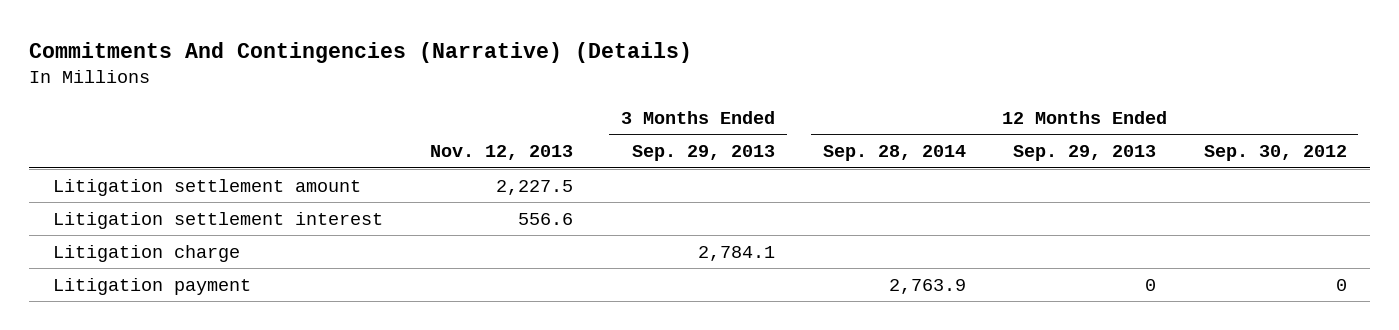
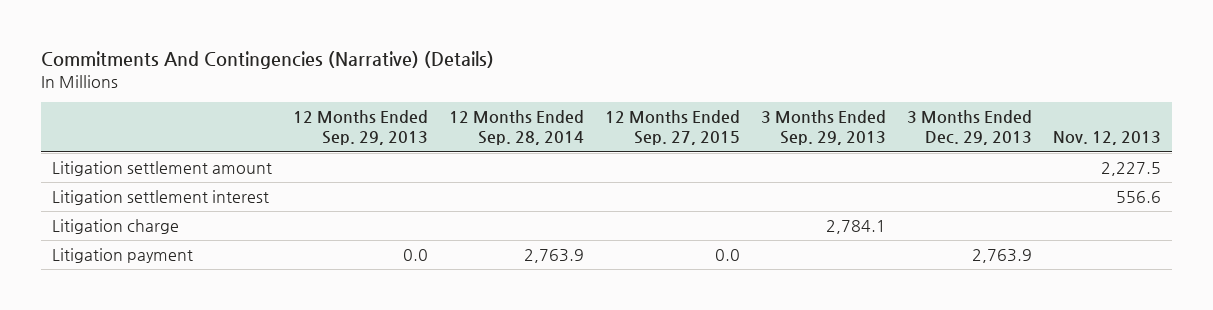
[1203,145,1347,162] Sep. 30, 2012 -> none
none -> [604,110,740,146] 12 Months Ended Sep. 27, 2015
none -> [907,110,1033,146] 3 Months Ended Dec. 29, 2013
[1145,278,1157,291] 0 -> [402,249,428,262] 0.0

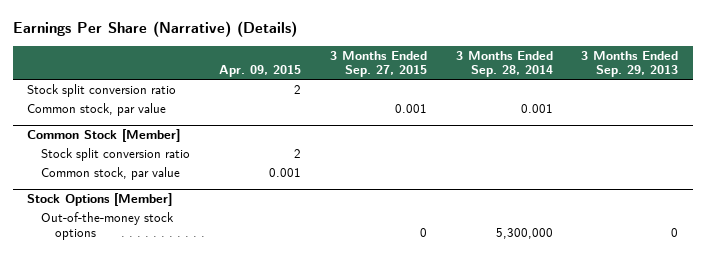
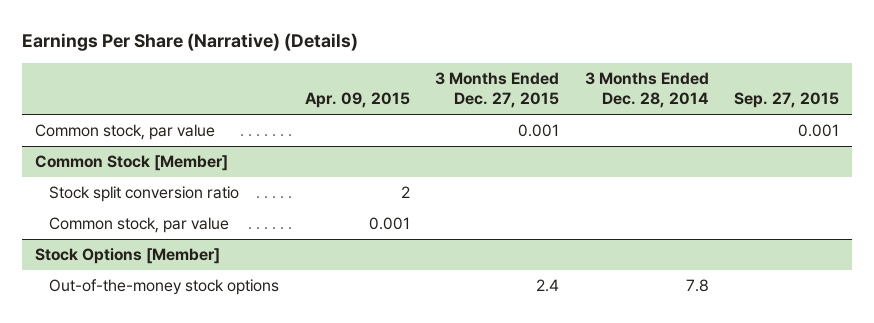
[329,50,427,78] 3 Months Ended Sep. 27, 2015 -> none
[455,50,553,78] 3 Months Ended Sep. 28, 2014 -> none
[581,50,679,78] 3 Months Ended Sep. 29, 2013 -> none
none -> [435,72,560,109] 3 Months Ended Dec. 27, 2015
none -> [584,72,709,109] 3 Months Ended Dec. 28, 2014
none -> [734,92,840,109] Sep. 27, 2015
[27,83,177,97] Stock split conversion ratio -> none

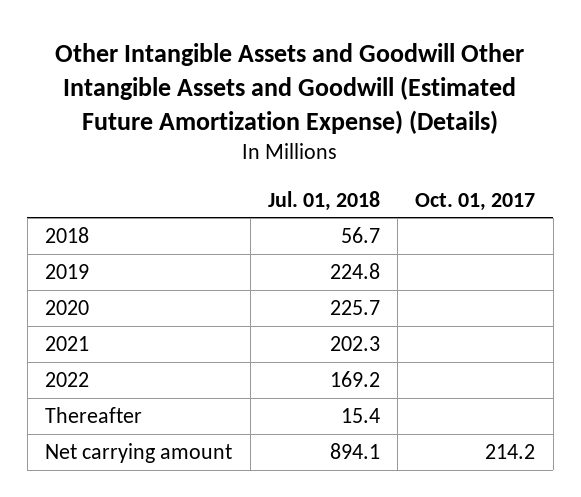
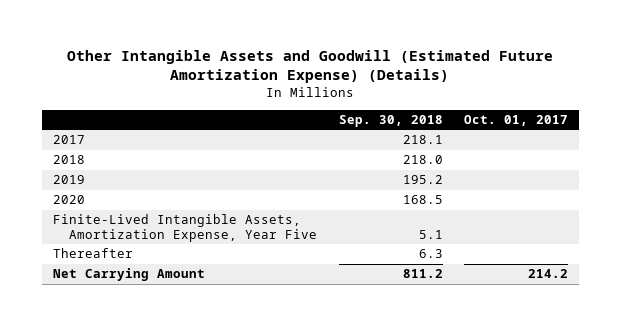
[55,42,525,134] Other Intangible Assets and Goodwill Other Intangible Assets and Goodwill (Estimated Future Amortization Expense) (Details) -> [67,50,554,84] Other Intangible Assets and Goodwill (Estimated Future Amortization Expense) (Details)
[267,190,380,211] Jul. 01, 2018 -> none
none -> [338,114,443,127] Sep. 30, 2018
none -> [52,135,85,145] 2017
[45,336,90,352] 2021 -> none
[45,372,90,388] 2022 -> [52,214,318,242] Finite-Lived Intangible Assets, Amortization Expense, Year Five
[45,443,233,464] Net carrying amount -> [52,268,205,282] Net Carrying Amount

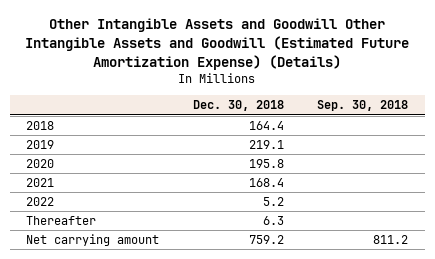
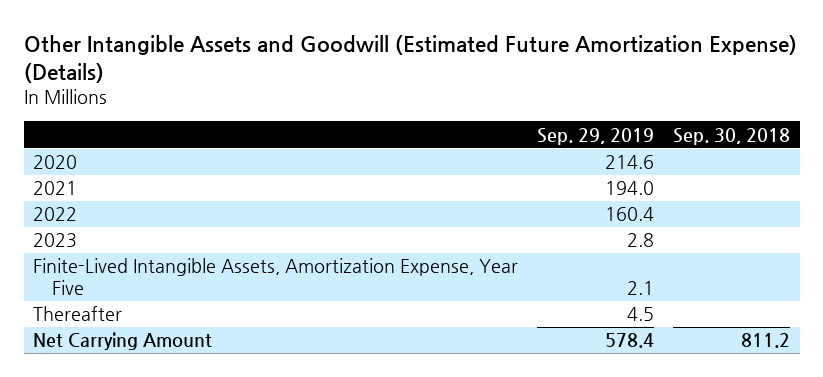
[25,17,410,70] Other Intangible Assets and Goodwill Other Intangible Assets and Goodwill (Estimated Future Amortization Expense) (Details) -> [23,35,797,84] Other Intangible Assets and Goodwill (Estimated Future Amortization Expense) (Details)
[192,100,284,112] Dec. 30, 2018 -> none
none -> [537,127,655,145] Sep. 29, 2019
[26,121,55,131] 2018 -> none
[26,140,55,150] 2019 -> none
none -> [33,233,78,249] 2023
none -> [33,258,519,296] Finite-Lived Intangible Assets, Amortization Expense, Year Five
[26,234,160,247] Net carrying amount -> [33,332,213,351] Net Carrying Amount

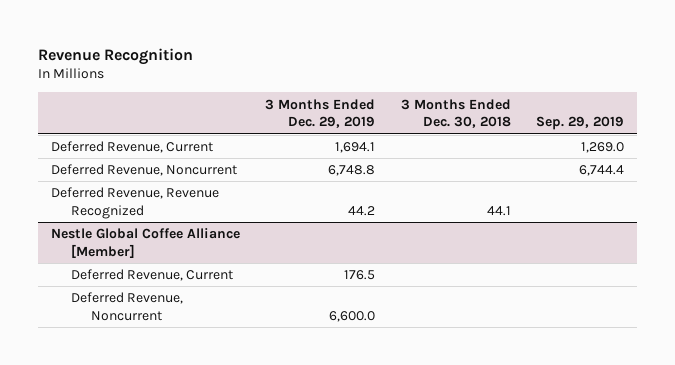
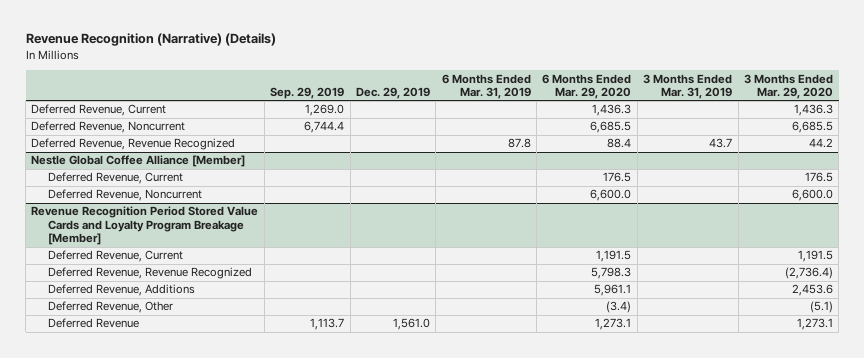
[37,47,193,65] Revenue Recognition -> [25,33,276,47] Revenue Recognition (Narrative) (Details)
[265,98,376,129] 3 Months Ended Dec. 29, 2019 -> none
[400,98,511,129] 3 Months Ended Dec. 30, 2018 -> none
none -> [355,87,430,100] Dec. 29, 2019
none -> [441,73,531,100] 6 Months Ended Mar. 31, 2019
none -> [542,73,632,100] 6 Months Ended Mar. 29, 2020
none -> [643,73,733,100] 3 Months Ended Mar. 31, 2019
none -> [743,73,833,100] 3 Months Ended Mar. 29, 2020
none -> [31,206,259,246] Revenue Recognition Period Stored Value Cards and Loyalty Program Breakage [Member]
none -> [47,250,183,263] Deferred Revenue, Current
none -> [47,267,252,280] Deferred Revenue, Revenue Recognized
none -> [47,284,195,297] Deferred Revenue, Additions
none -> [47,301,173,314] Deferred Revenue, Other
none -> [47,318,139,329] Deferred Revenue

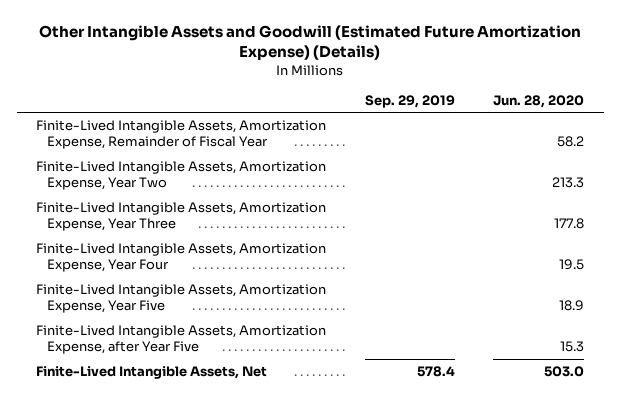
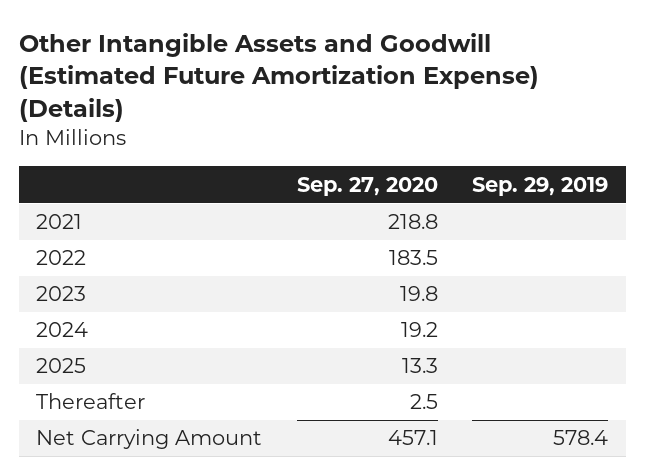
[493,94,585,108] Jun. 28, 2020 -> none
none -> [296,176,438,196] Sep. 27, 2020
[36,119,327,150] Finite-Lived Intangible Assets, Amortization Expense, Remainder of Fiscal Year -> none
none -> [36,214,83,230] 2021
[36,160,327,191] Finite-Lived Intangible Assets, Amortization Expense, Year Two -> [36,250,87,266] 2022
[36,201,327,232] Finite-Lived Intangible Assets, Amortization Expense, Year Three -> [36,286,87,302] 2023
[36,242,327,273] Finite-Lived Intangible Assets, Amortization Expense, Year Four -> [36,322,89,338] 2024
[36,283,327,314] Finite-Lived Intangible Assets, Amortization Expense, Year Five -> [36,358,87,374] 2025
[36,324,327,355] Finite-Lived Intangible Assets, Amortization Expense, after Year Five -> [36,393,146,410] Thereafter
[36,365,268,379] Finite-Lived Intangible Assets, Net -> [36,429,263,450] Net Carrying Amount

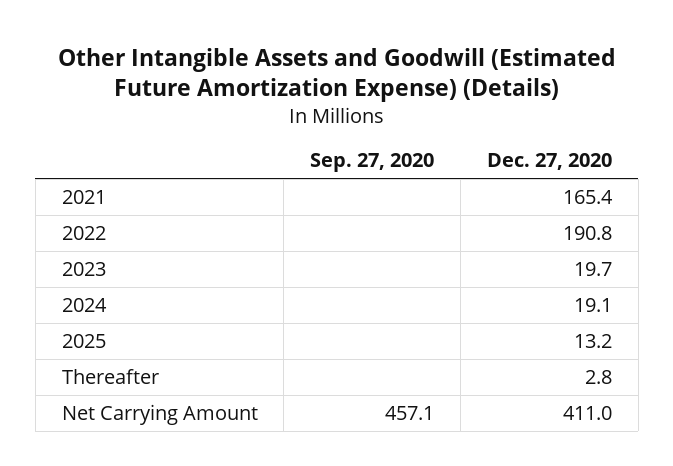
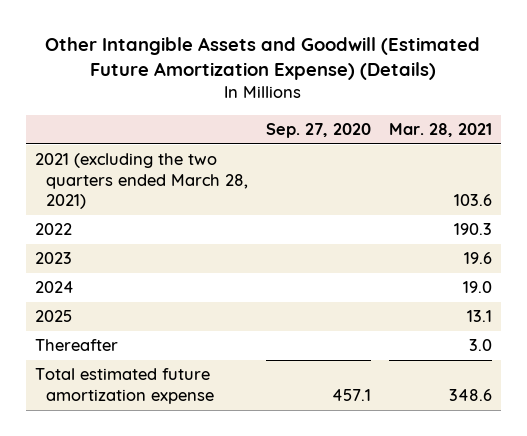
[486,153,612,171] Dec. 27, 2020 -> none
none -> [389,123,493,138] Mar. 28, 2021
[61,189,106,204] 2021 -> [34,153,249,209] 2021 (excluding the two quarters ended March 28, 2021)
[61,403,258,425] Net Carrying Amount -> [34,368,215,404] Total estimated future amortization expense

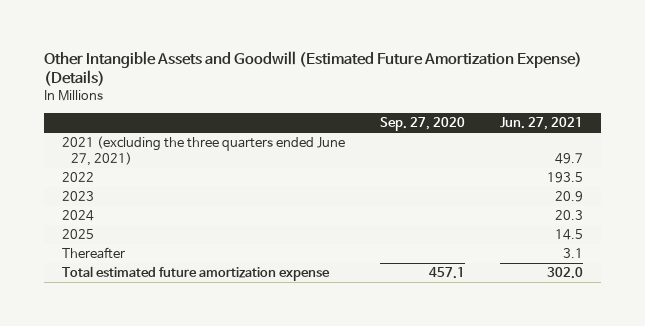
[389,123,493,138] Mar. 28, 2021 -> none
none -> [500,117,584,131] Jun. 27, 2021
[34,153,249,209] 2021 (excluding the two quarters ended March 28, 2021) -> [61,136,345,167] 2021 (excluding the three quarters ended June 27, 2021)

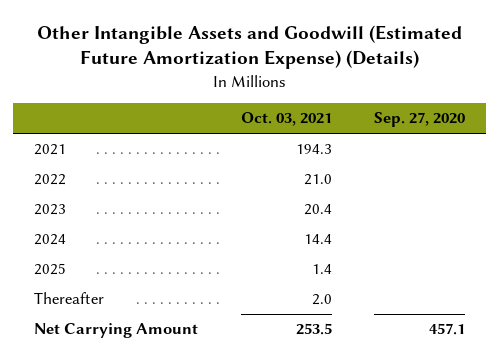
[500,117,584,131] Jun. 27, 2021 -> none
none -> [240,112,332,127] Oct. 03, 2021
[61,136,345,167] 2021 (excluding the three quarters ended June 27, 2021) -> none
none -> [34,144,67,156] 2021
[61,266,330,282] Total estimated future amortization expense -> [34,323,199,339] Net Carrying Amount

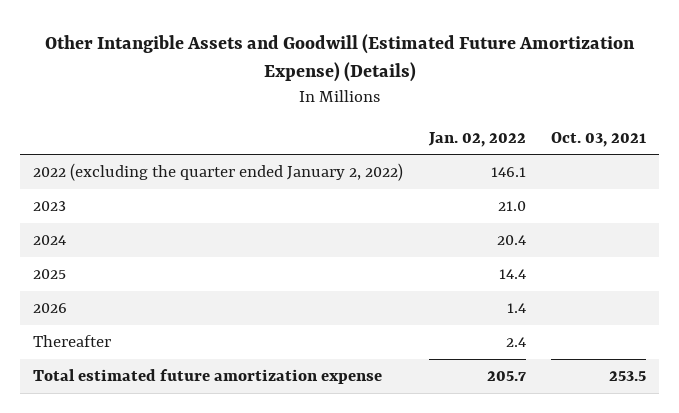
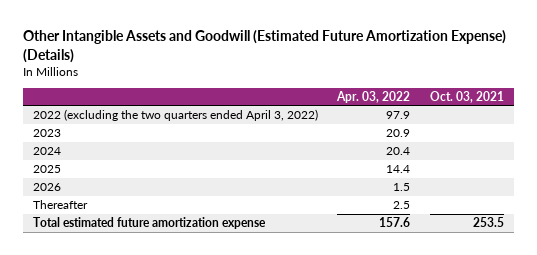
[427,131,526,147] Jan. 02, 2022 -> none
none -> [336,90,411,103] Apr. 03, 2022
[32,163,403,182] 2022 (excluding the quarter ended January 2, 2022) -> [32,109,318,122] 2022 (excluding the two quarters ended April 3, 2022)

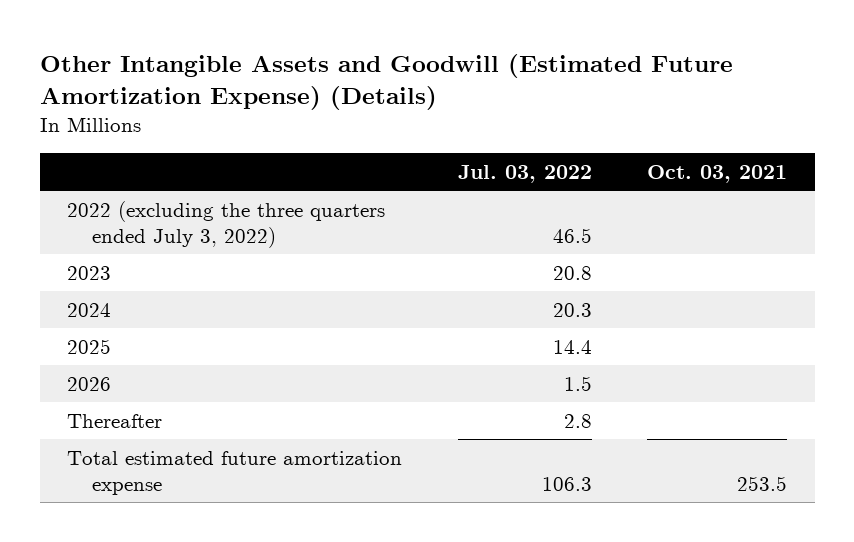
[336,90,411,103] Apr. 03, 2022 -> none
none -> [457,164,592,183] Jul. 03, 2022
[32,109,318,122] 2022 (excluding the two quarters ended April 3, 2022) -> [67,200,386,248] 2022 (excluding the three quarters ended July 3, 2022)

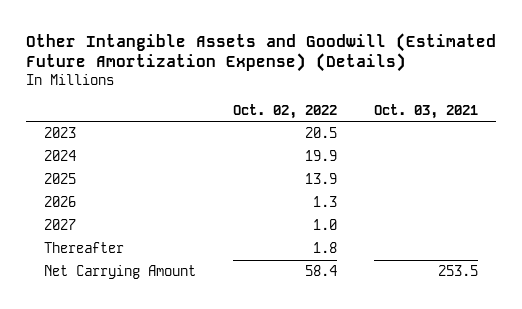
[457,164,592,183] Jul. 03, 2022 -> none
none -> [232,103,337,119] Oct. 02, 2022
[67,200,386,248] 2022 (excluding the three quarters ended July 3, 2022) -> none
none -> [44,219,77,231] 2027
[67,450,403,495] Total estimated future amortization expense -> [44,265,197,280] Net Carrying Amount

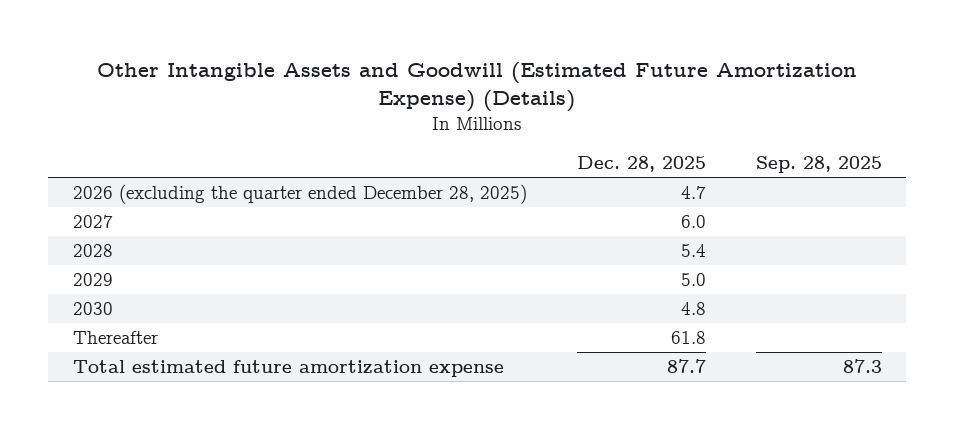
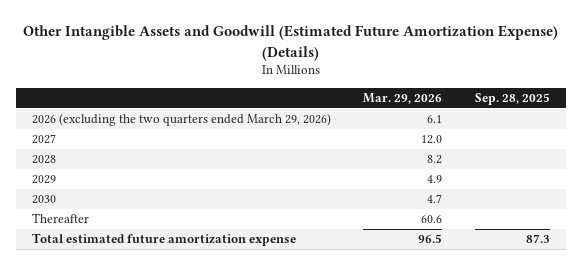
[576,156,706,173] Dec. 28, 2025 -> none
none -> [363,93,443,105] Mar. 29, 2026
[72,183,527,204] 2026 (excluding the quarter ended December 28, 2025) -> [32,113,332,127] 2026 (excluding the two quarters ended March 29, 2026)

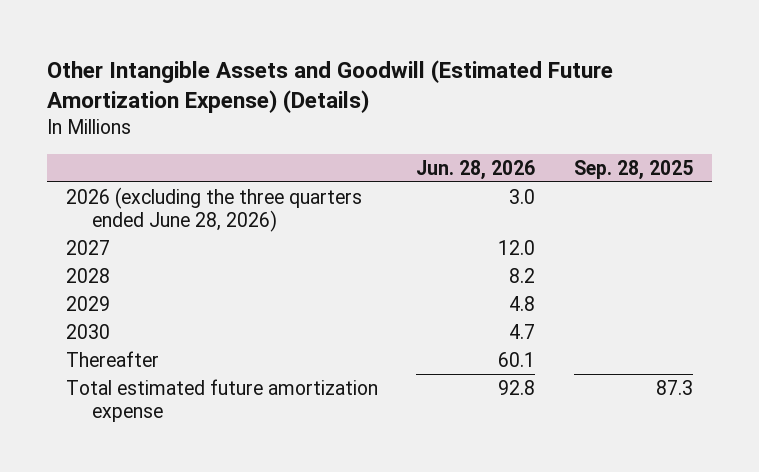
[363,93,443,105] Mar. 29, 2026 -> none
none -> [416,159,536,180] Jun. 28, 2026
[32,113,332,127] 2026 (excluding the two quarters ended March 29, 2026) -> [66,186,363,232] 2026 (excluding the three quarters ended June 28, 2026)

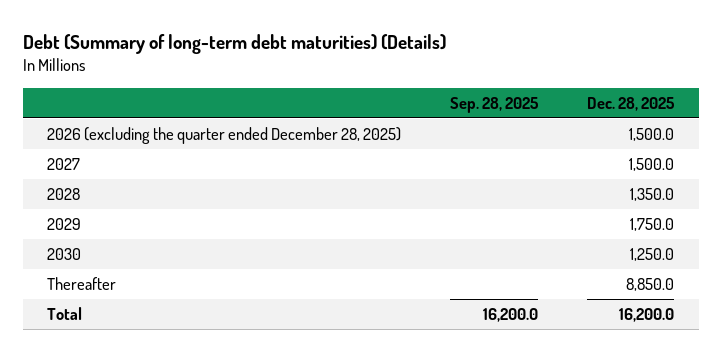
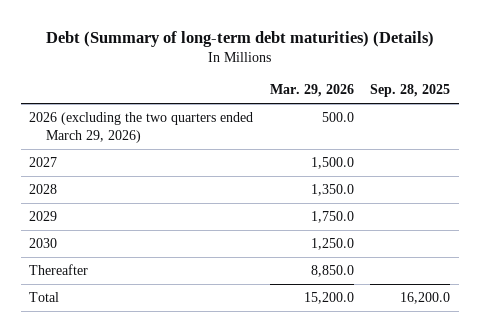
[587,96,676,111] Dec. 28, 2025 -> none
none -> [269,84,354,98] Mar. 29, 2026
[47,127,402,145] 2026 (excluding the quarter ended December 28, 2025) -> [29,112,254,143] 2026 (excluding the two quarters ended March 29, 2026)

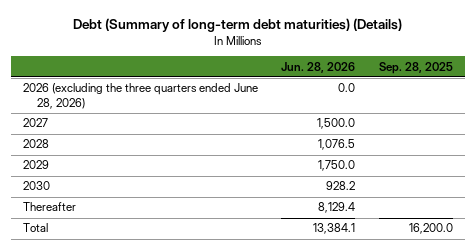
[269,84,354,98] Mar. 29, 2026 -> none
none -> [281,61,356,73] Jun. 28, 2026
[29,112,254,143] 2026 (excluding the two quarters ended March 29, 2026) -> [22,83,258,109] 2026 (excluding the three quarters ended June 28, 2026)

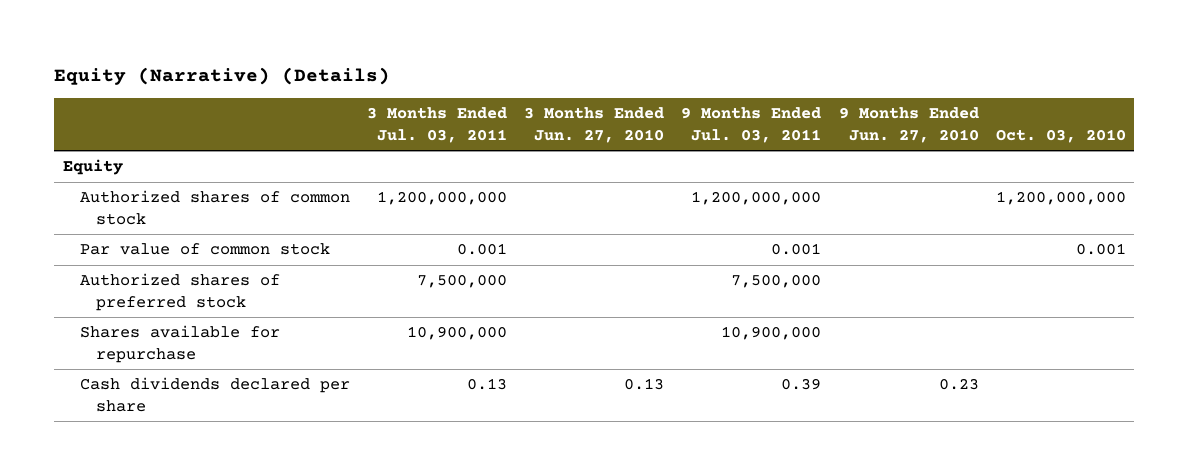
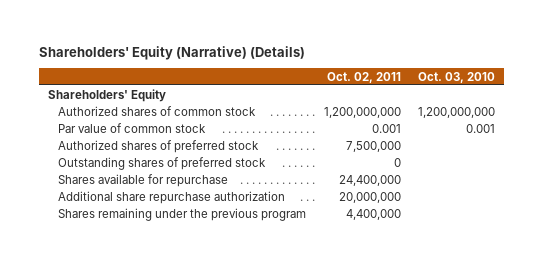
[54,66,391,85] Equity (Narrative) (Details) -> [38,45,305,60] Shareholders' Equity (Narrative) (Details)
[366,107,507,143] 3 Months Ended Jul. 03, 2011 -> none
[524,107,665,143] 3 Months Ended Jun. 27, 2010 -> none
[681,107,822,143] 9 Months Ended Jul. 03, 2011 -> none
[838,107,979,143] 9 Months Ended Jun. 27, 2010 -> none
none -> [326,71,401,83] Oct. 02, 2011
[62,159,123,176] Equity -> [47,88,166,102] Shareholders' Equity
none -> [57,156,266,170] Outstanding shares of preferred stock
[79,377,350,412] Cash dividends declared per share -> none
none -> [57,190,285,204] Additional share repurchase authorization
none -> [57,207,306,221] Shares remaining under the previous program

